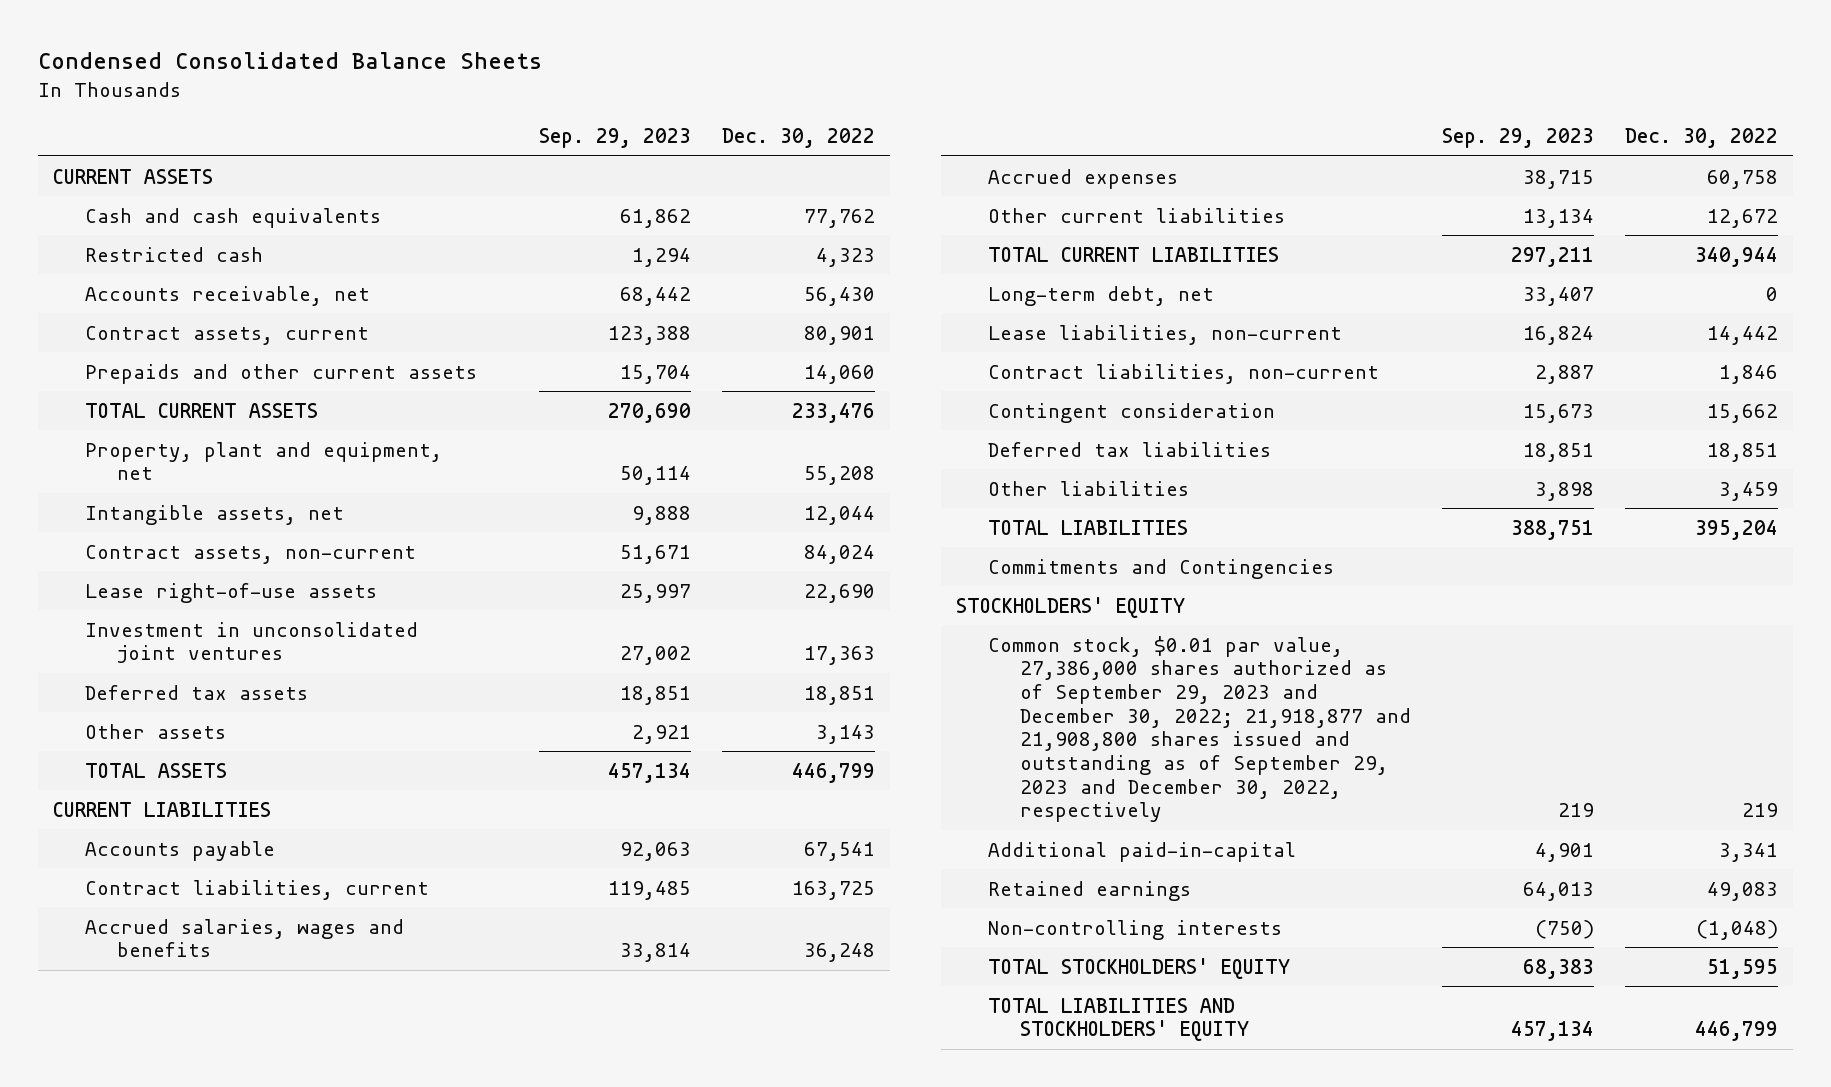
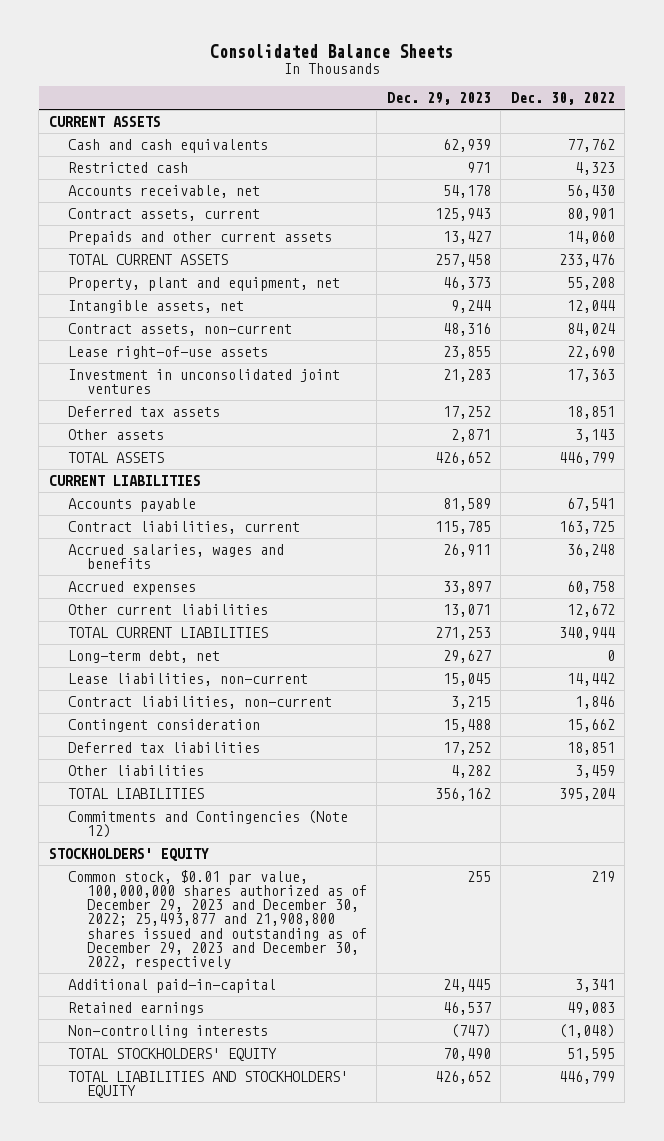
[37,52,542,70] Condensed Consolidated Balance Sheets -> [209,43,453,58] Consolidated Balance Sheets
[538,128,691,149] Sep. 29, 2023 -> none
none -> [386,92,491,106] Dec. 29, 2023
[988,558,1335,579] Commitments and Contingencies -> [67,809,348,839] Commitments and Contingencies (Note 12)
[988,635,1412,823] Common stock, $0.01 par value, 27,386,000 shares authorized as of September 29, 2023 and December 30, 2022; 21,918,877 and 21,908,800 shares issued and outstanding as of September 29, 2023 and December 30, 2022, respectively -> [67,869,367,970] Common stock, $0.01 par value, 100,000,000 shares authorized as of December 29, 2023 and December 30, 2022; 25,493,877 and 21,908,800 shares issued and outstanding as of December 29, 2023 and December 30, 2022, respectively

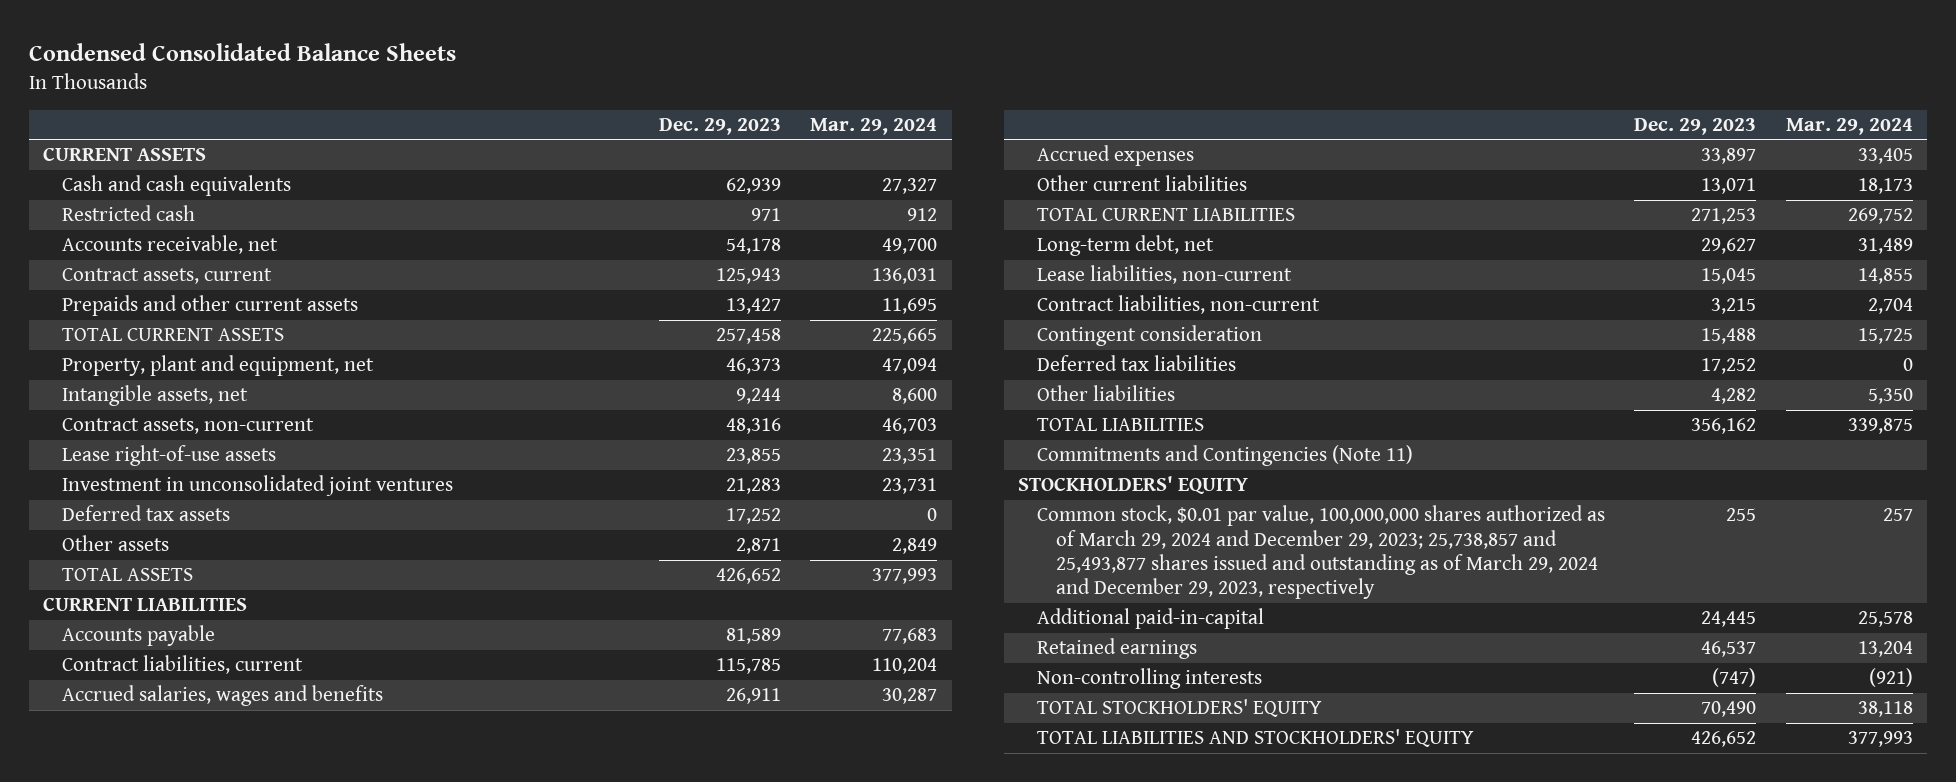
[209,43,453,58] Consolidated Balance Sheets -> [28,42,456,61] Condensed Consolidated Balance Sheets
[510,92,615,106] Dec. 30, 2022 -> none
none -> [810,117,938,135] Mar. 29, 2024
[67,809,348,839] Commitments and Contingencies (Note 12) -> [1037,445,1414,467] Commitments and Contingencies (Note 11)
[67,869,367,970] Common stock, $0.01 par value, 100,000,000 shares authorized as of December 29, 2023 and December 30, 2022; 25,493,877 and 21,908,800 shares issued and outstanding as of December 29, 2023 and December 30, 2022, respectively -> [1037,505,1606,600] Common stock, $0.01 par value, 100,000,000 shares authorized as of March 29, 2024 and December 29, 2023; 25,738,857 and 25,493,877 shares issued and outstanding as of March 29, 2024 and December 29, 2023, respectively

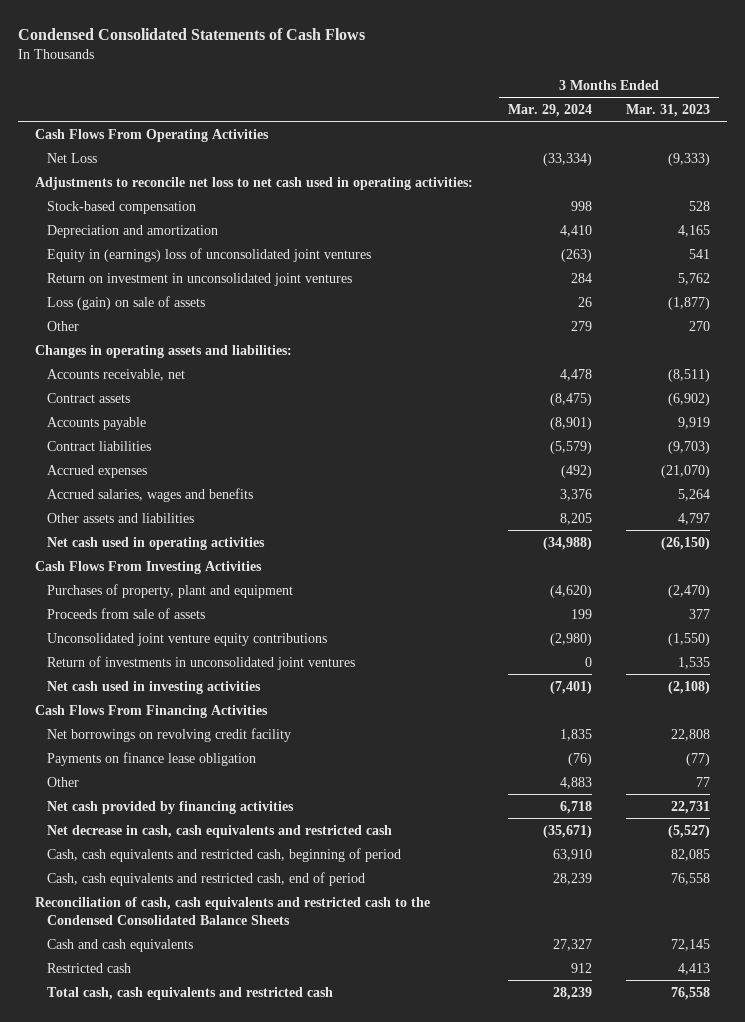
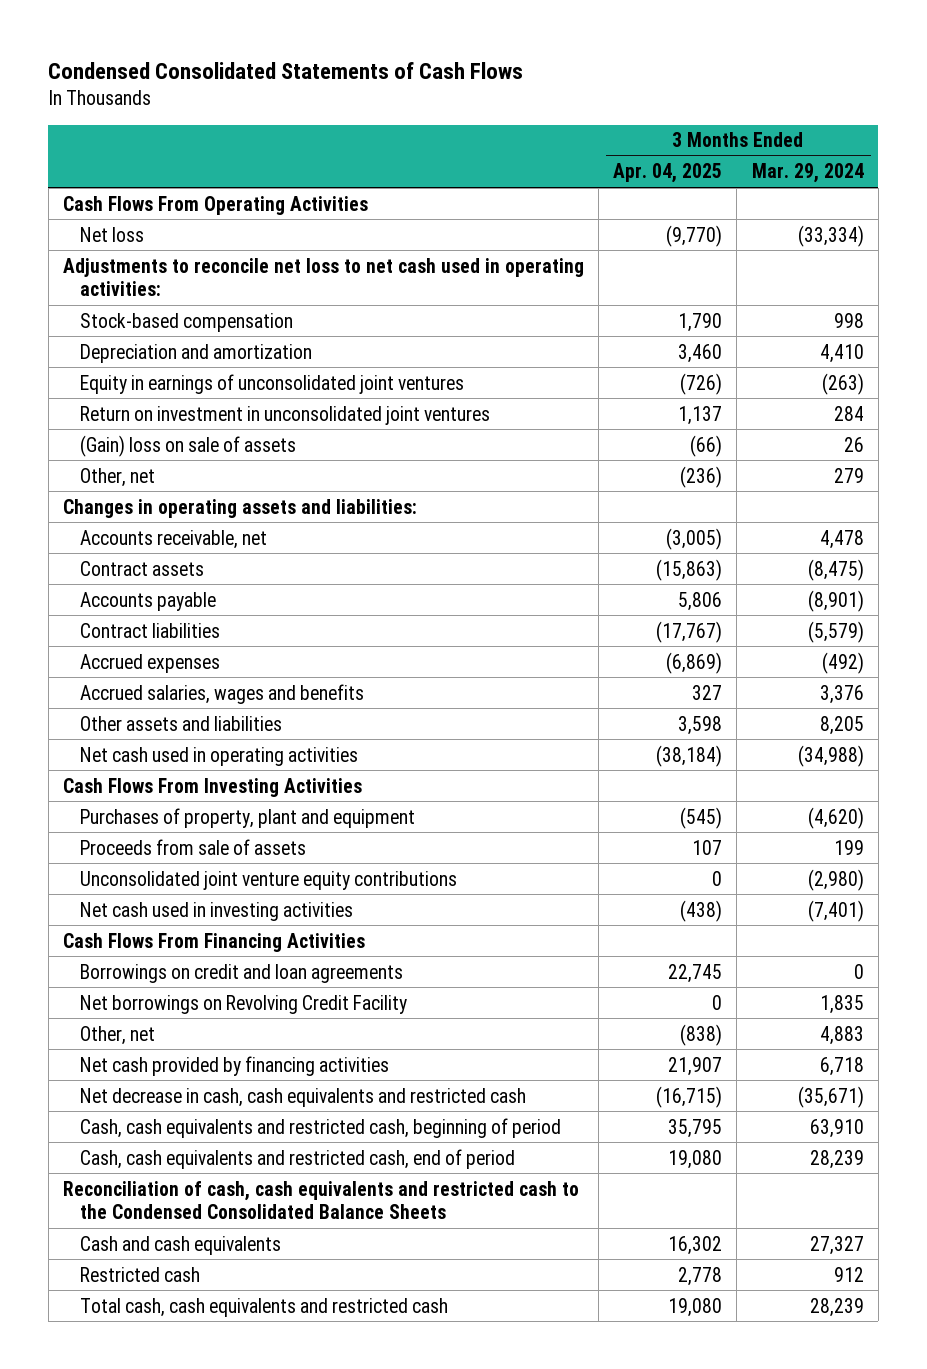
[626,103,711,117] Mar. 31, 2023 -> none
none -> [613,163,723,184] Apr. 04, 2025
[47,152,98,163] Net Loss -> [80,226,145,242] Net loss
[47,247,372,262] Equity in (earnings) loss of unconsolidated joint ventures -> [80,373,465,394] Equity in earnings of unconsolidated joint ventures
[47,295,206,310] Loss (gain) on sale of assets -> [80,434,297,457] (Gain) loss on sale of assets
[47,320,80,331] Other -> [80,467,156,487] Other, net
[47,655,356,670] Return of investments in unconsolidated joint ventures -> none
[47,751,257,766] Payments on finance lease obligation -> none
none -> [80,963,404,983] Borrowings on credit and loan agreements
[47,727,292,742] Net borrowings on revolving credit facility -> [80,994,408,1014] Net borrowings on Revolving Credit Facility
[47,776,80,787] Other -> [80,1025,156,1045] Other, net

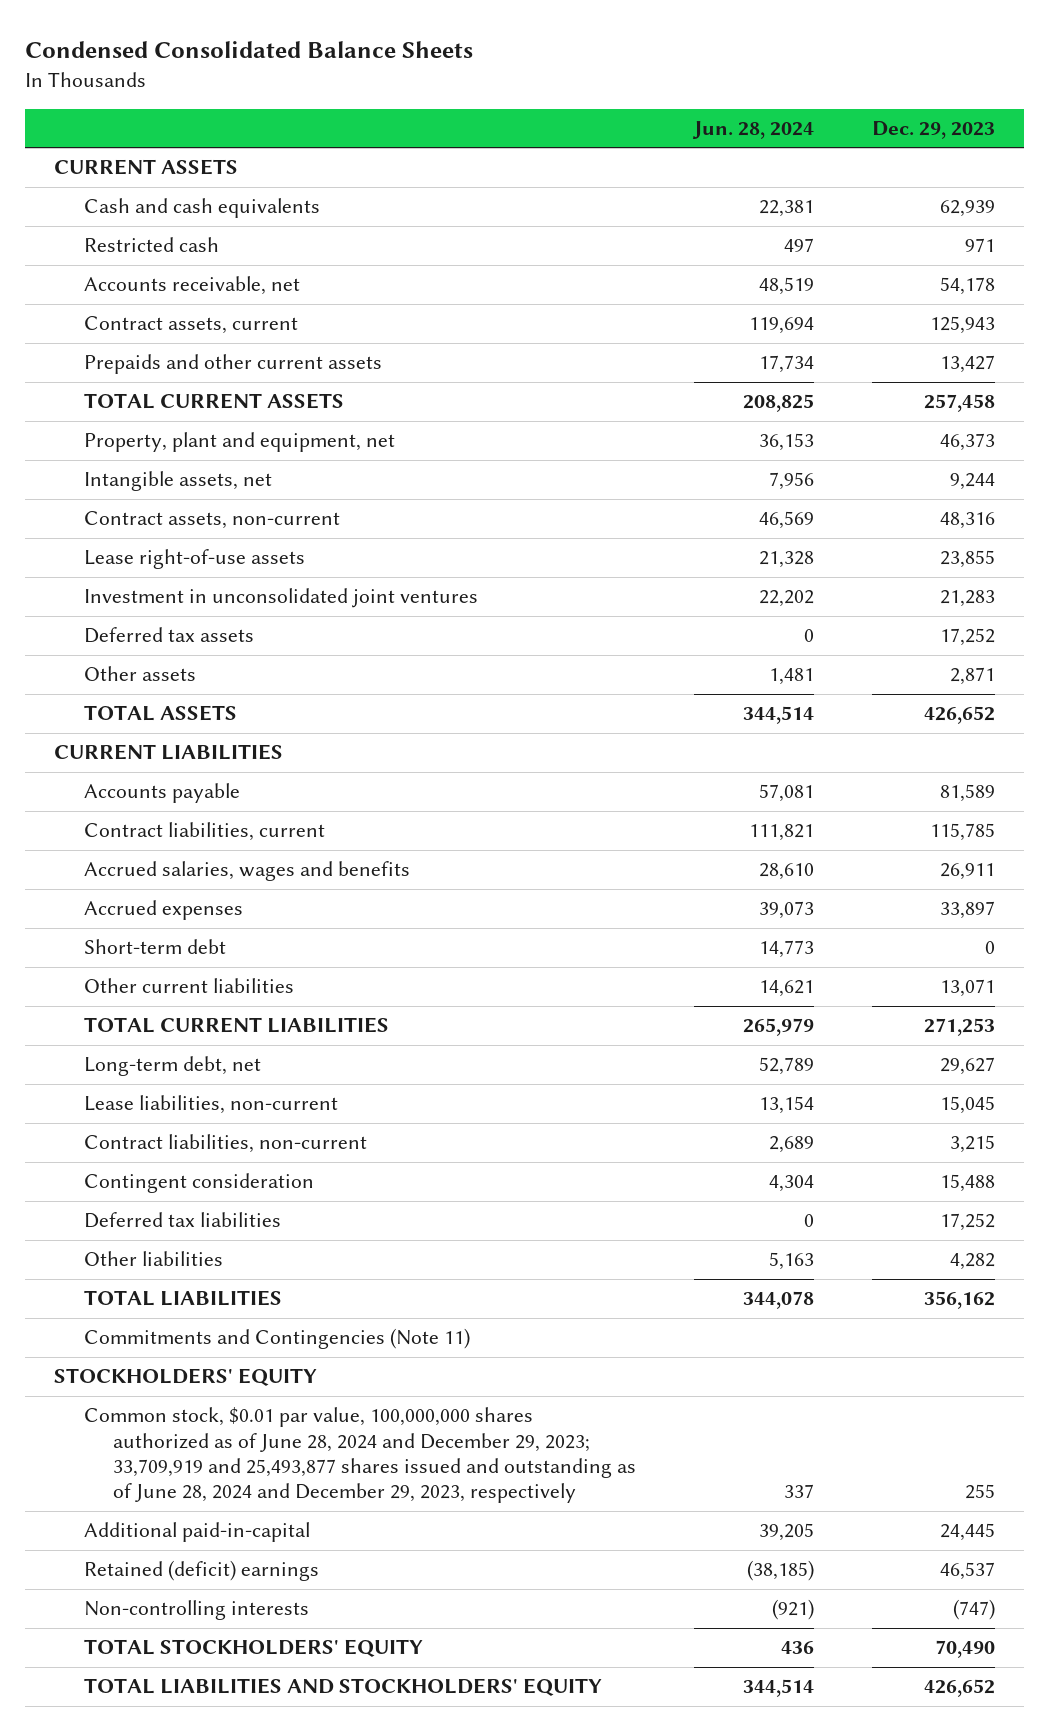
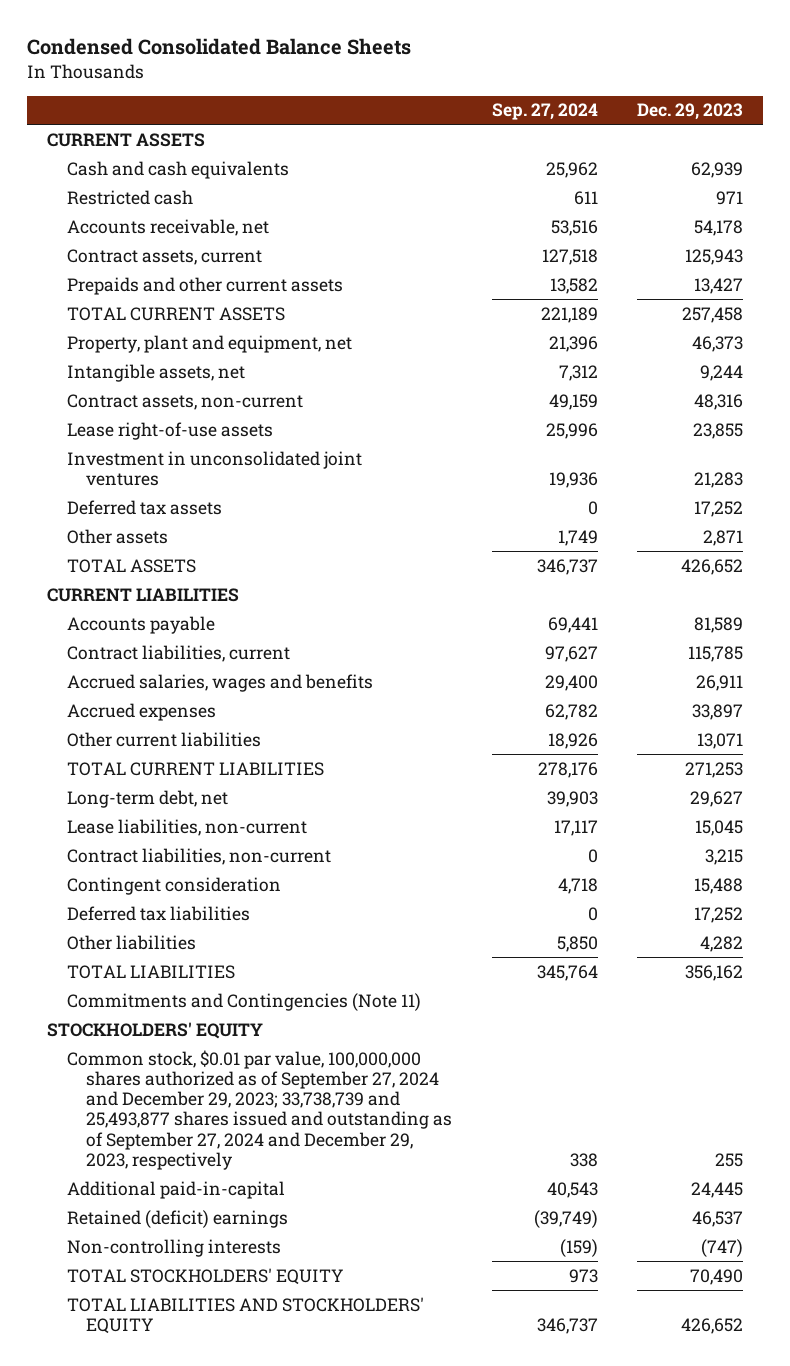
[692,120,815,139] Jun. 28, 2024 -> none
none -> [491,103,598,121] Sep. 27, 2024
[83,939,226,955] Short-term debt -> none
[83,1407,637,1504] Common stock, $0.01 par value, 100,000,000 shares authorized as of June 28, 2024 and December 29, 2023; 33,709,919 and 25,493,877 shares issued and outstanding as of June 28, 2024 and December 29, 2023, respectively -> [66,1049,453,1170] Common stock, $0.01 par value, 100,000,000 shares authorized as of September 27, 2024 and December 29, 2023; 33,738,739 and 25,493,877 shares issued and outstanding as of September 27, 2024 and December 29, 2023, respectively

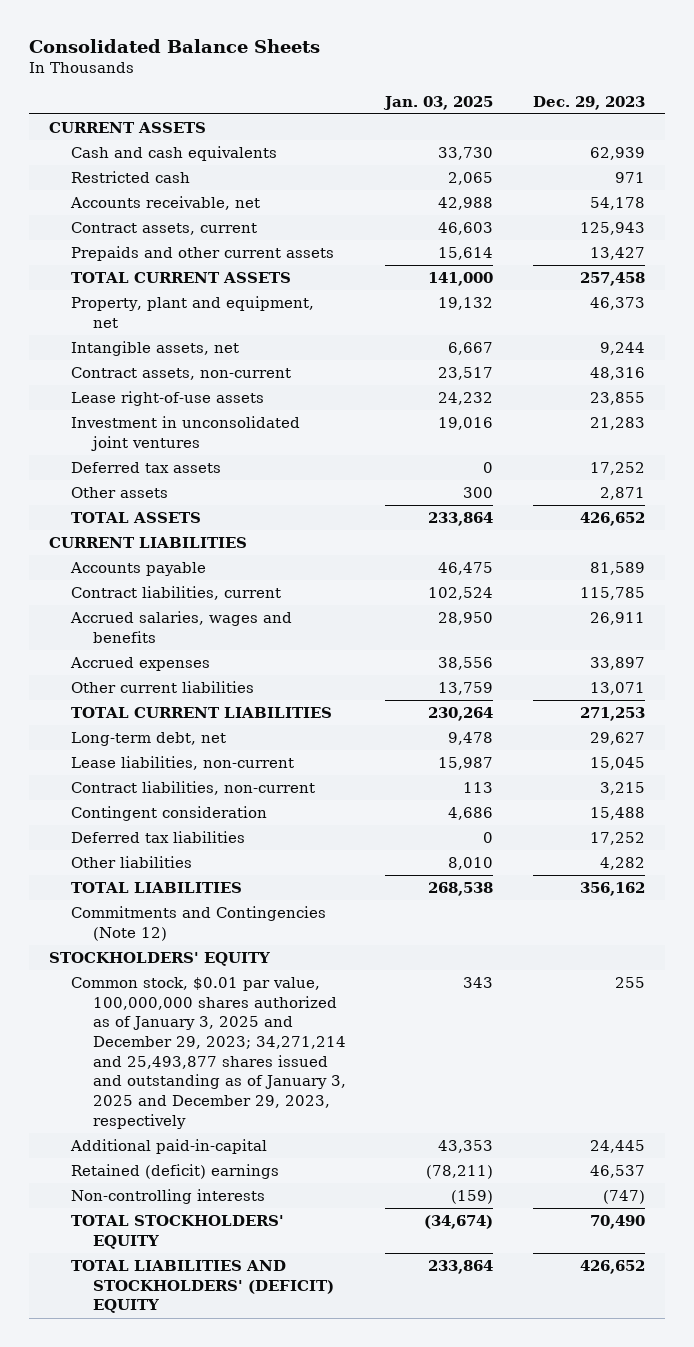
[27,38,412,56] Condensed Consolidated Balance Sheets -> [29,38,321,53] Consolidated Balance Sheets
[491,103,598,121] Sep. 27, 2024 -> none
none -> [383,95,494,110] Jan. 03, 2025
[66,992,421,1011] Commitments and Contingencies (Note 11) -> [70,906,326,941] Commitments and Contingencies (Note 12)
[66,1049,453,1170] Common stock, $0.01 par value, 100,000,000 shares authorized as of September 27, 2024 and December 29, 2023; 33,738,739 and 25,493,877 shares issued and outstanding as of September 27, 2024 and December 29, 2023, respectively -> [70,977,346,1129] Common stock, $0.01 par value, 100,000,000 shares authorized as of January 3, 2025 and December 29, 2023; 34,271,214 and 25,493,877 shares issued and outstanding as of January 3, 2025 and December 29, 2023, respectively
[66,1296,424,1334] TOTAL LIABILITIES AND STOCKHOLDERS' EQUITY -> [70,1260,334,1314] TOTAL LIABILITIES AND STOCKHOLDERS' (DEFICIT) EQUITY

